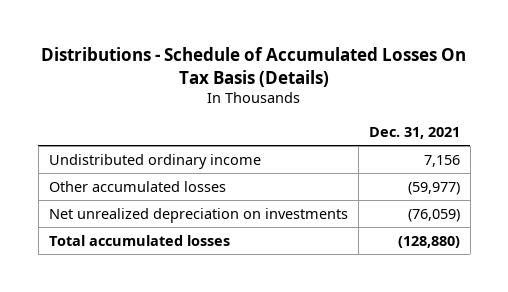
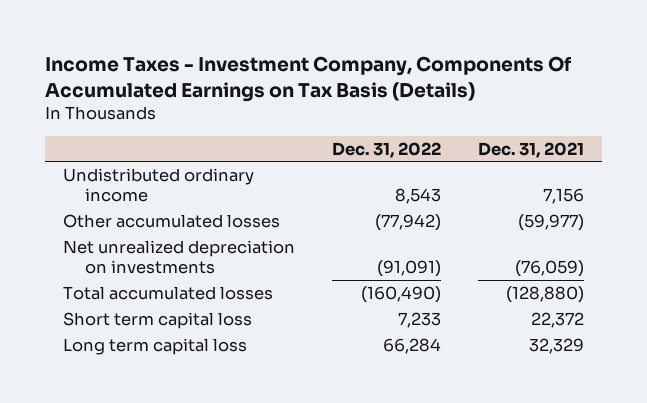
[41,46,467,87] Distributions - Schedule of Accumulated Losses On Tax Basis (Details) -> [45,55,573,102] Income Taxes - Investment Company, Components Of Accumulated Earnings on Tax Basis (Details)
none -> [332,141,442,158] Dec. 31, 2022
none -> [63,312,253,330] Short term capital loss
none -> [63,338,248,356] Long term capital loss

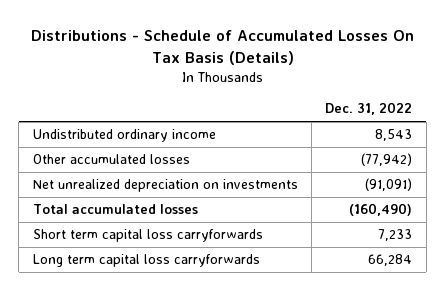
[45,55,573,102] Income Taxes - Investment Company, Components Of Accumulated Earnings on Tax Basis (Details) -> [30,29,414,65] Distributions - Schedule of Accumulated Losses On Tax Basis (Details)
[477,141,584,158] Dec. 31, 2021 -> none
[63,312,253,330] Short term capital loss -> [32,229,263,243] Short term capital loss carryforwards
[63,338,248,356] Long term capital loss -> [32,254,260,268] Long term capital loss carryforwards

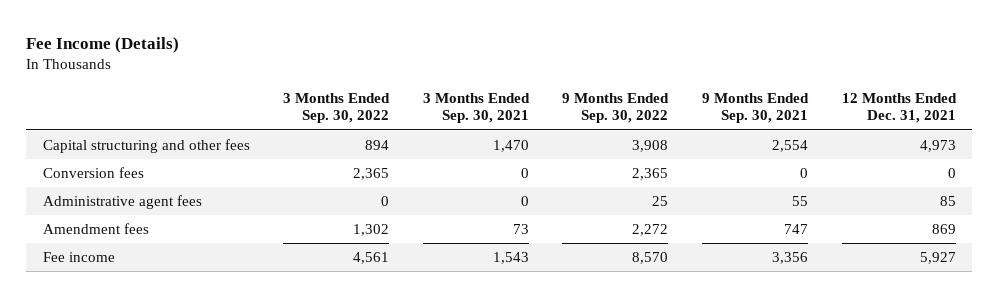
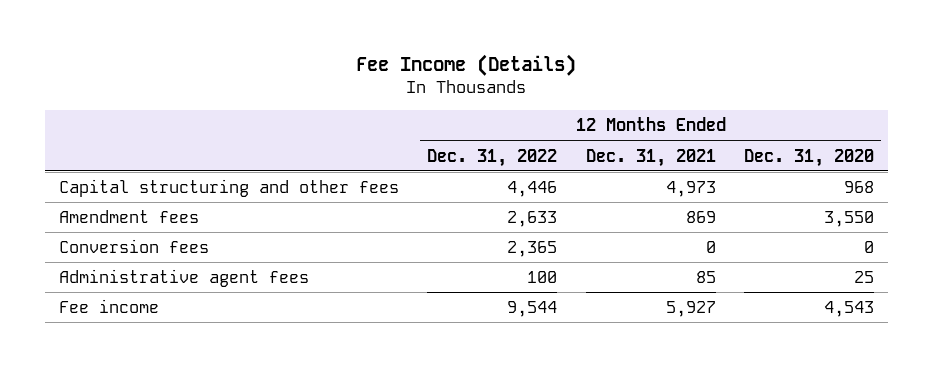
[283,93,391,124] 3 Months Ended Sep. 30, 2022 -> none
[422,93,530,124] 3 Months Ended Sep. 30, 2021 -> none
[562,93,670,124] 9 Months Ended Sep. 30, 2022 -> none
[701,93,809,124] 9 Months Ended Sep. 30, 2021 -> none
none -> [427,148,558,167] Dec. 31, 2022
none -> [743,148,874,167] Dec. 31, 2020
[42,222,149,234] Amendment fees -> [59,210,200,224] Amendment fees

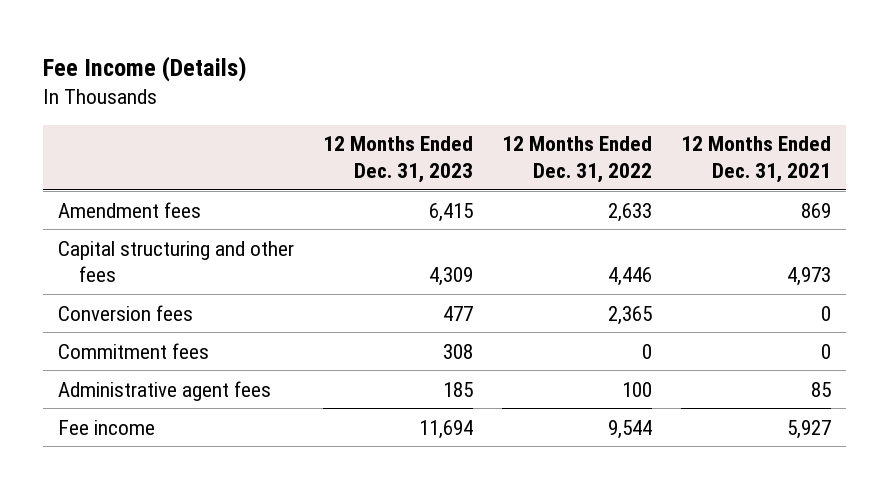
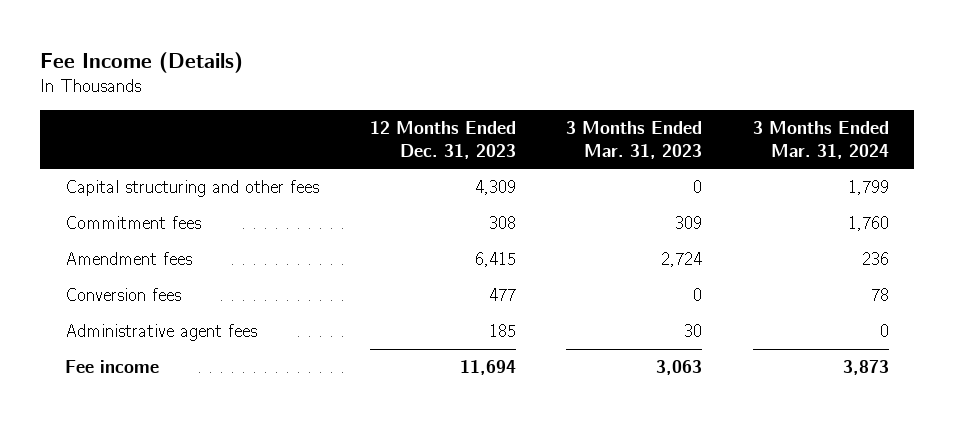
[502,136,653,183] 12 Months Ended Dec. 31, 2022 -> none
[681,136,832,183] 12 Months Ended Dec. 31, 2021 -> none
none -> [566,120,703,159] 3 Months Ended Mar. 31, 2023
none -> [752,120,889,159] 3 Months Ended Mar. 31, 2024
[57,201,201,218] Amendment fees -> [65,252,193,266] Amendment fees
[57,304,193,321] Conversion fees -> [65,288,182,302] Conversion fees

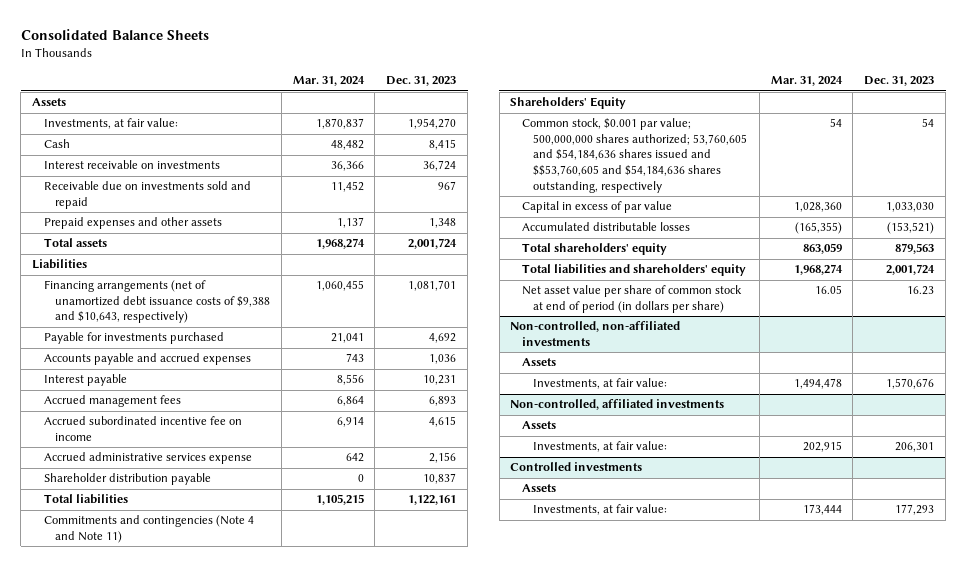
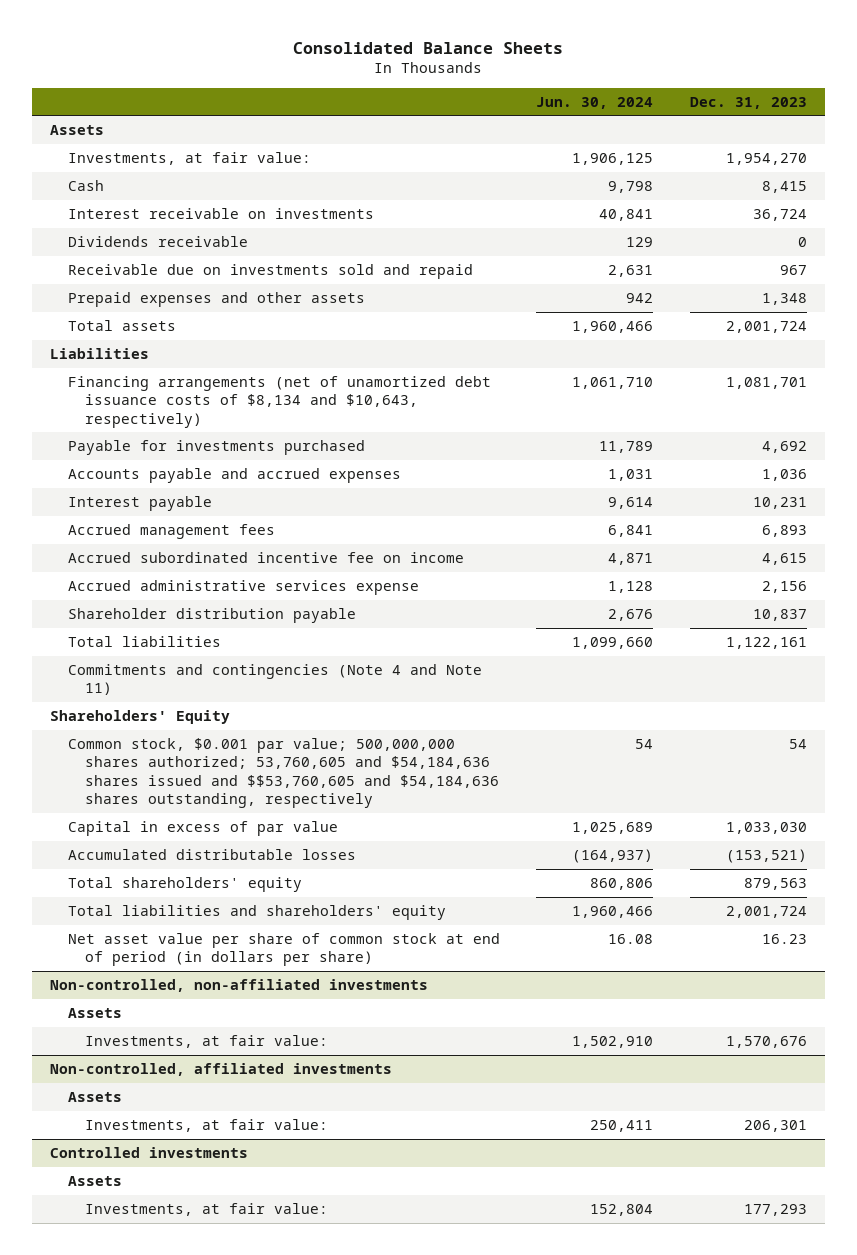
[292,76,365,87] Mar. 31, 2024 -> none
none -> [536,96,654,109] Jun. 30, 2024
none -> [67,235,248,247] Dividends receivable
[43,280,270,324] Financing arrangements (net of unamortized debt issuance costs of $9,388 and $10,643, respectively) -> [67,375,491,428] Financing arrangements (net of unamortized debt issuance costs of $8,134 and $10,643, respectively)

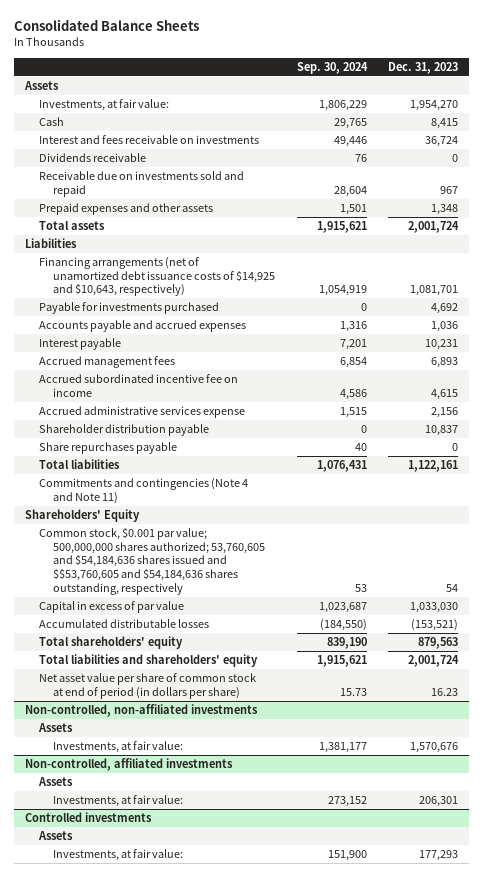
[536,96,654,109] Jun. 30, 2024 -> none
none -> [296,61,368,74] Sep. 30, 2024
[67,207,374,219] Interest receivable on investments -> [39,135,260,145] Interest and fees receivable on investments
[67,375,491,428] Financing arrangements (net of unamortized debt issuance costs of $8,134 and $10,643, respectively) -> [39,257,276,297] Financing arrangements (net of unamortized debt issuance costs of $14,925 and $10,643, respectively)
none -> [39,442,178,455] Share repurchases payable

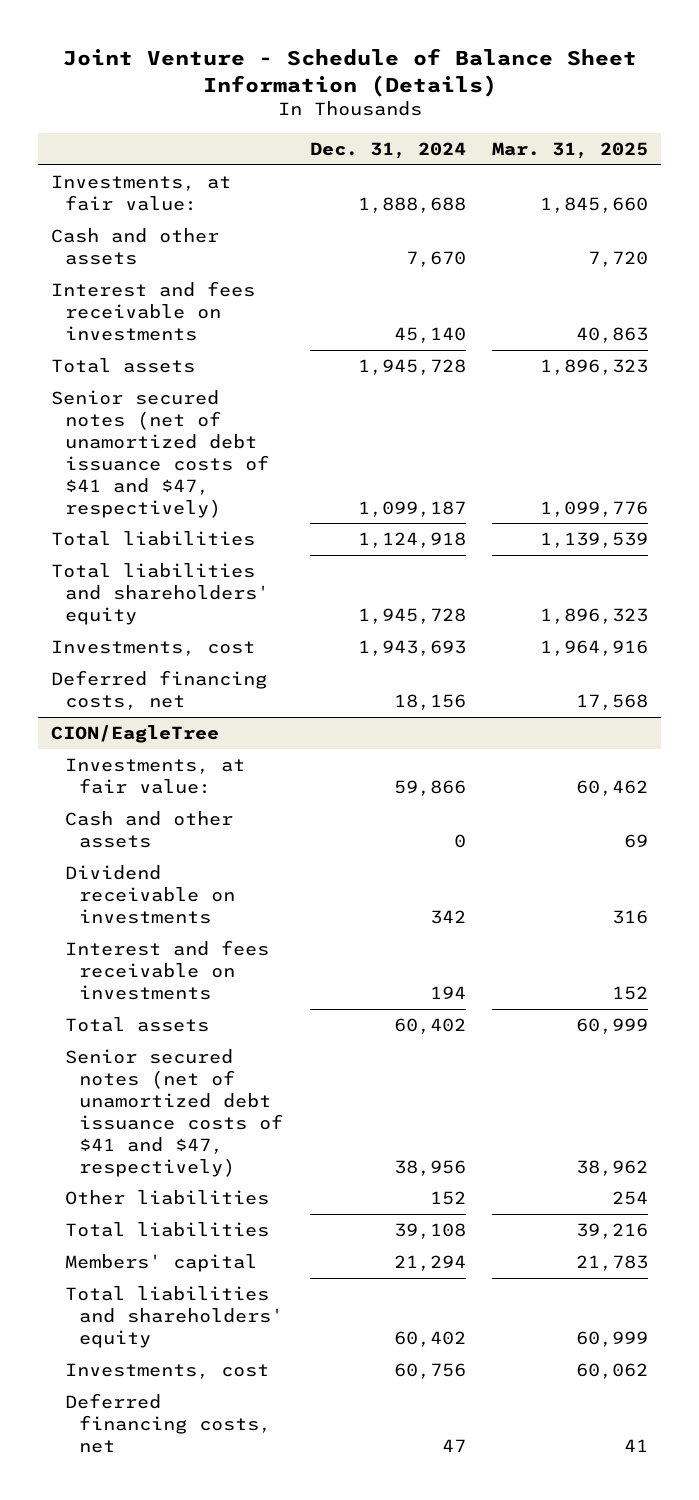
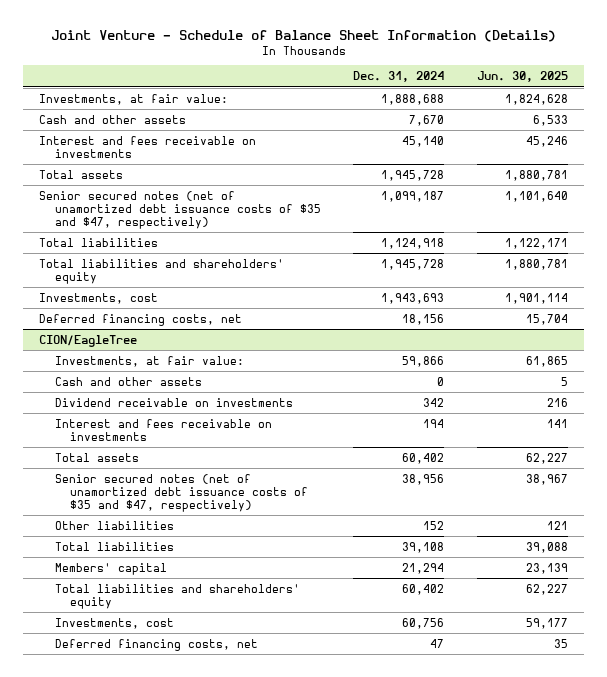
[492,141,649,159] Mar. 31, 2025 -> none
none -> [476,71,568,83] Jun. 30, 2025
[50,390,270,518] Senior secured notes (net of unamortized debt issuance costs of $41 and $47, respectively) -> [39,190,321,229] Senior secured notes (net of unamortized debt issuance costs of $35 and $47, respectively)
[65,1049,284,1177] Senior secured notes (net of unamortized debt issuance costs of $41 and $47, respectively) -> [54,473,309,512] Senior secured notes (net of unamortized debt issuance costs of $35 and $47, respectively)

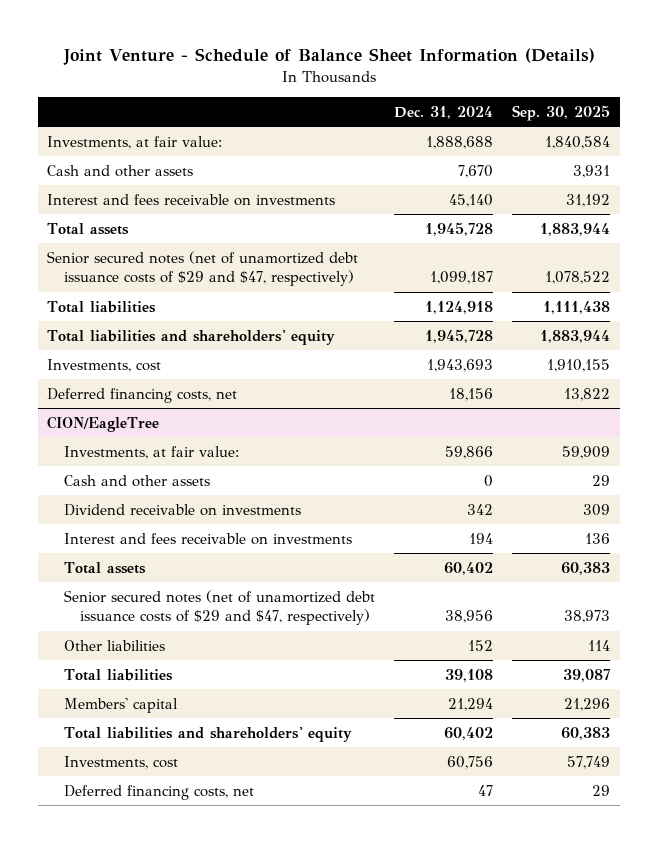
[476,71,568,83] Jun. 30, 2025 -> none
none -> [512,104,611,121] Sep. 30, 2025
[39,190,321,229] Senior secured notes (net of unamortized debt issuance costs of $35 and $47, respectively) -> [47,250,359,287] Senior secured notes (net of unamortized debt issuance costs of $29 and $47, respectively)
[54,473,309,512] Senior secured notes (net of unamortized debt issuance costs of $35 and $47, respectively) -> [63,589,375,626] Senior secured notes (net of unamortized debt issuance costs of $29 and $47, respectively)

